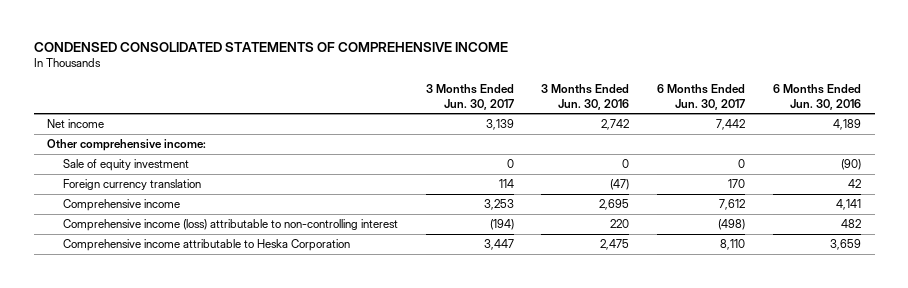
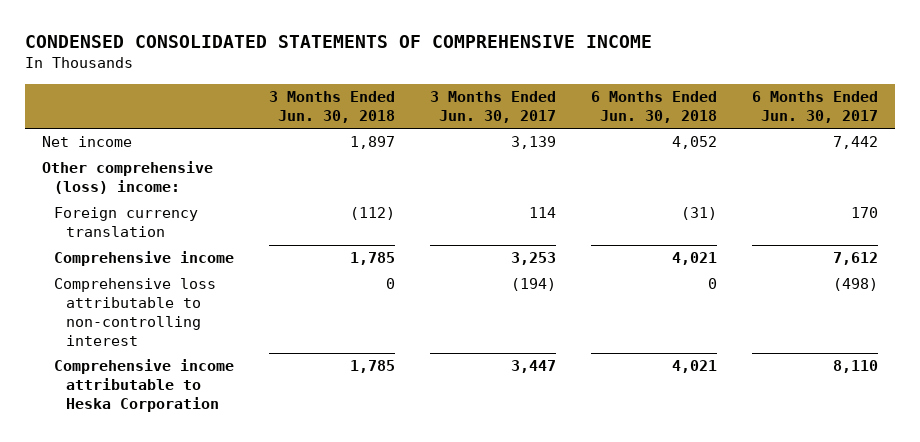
[541,84,630,110] 3 Months Ended Jun. 30, 2016 -> none
[772,84,861,110] 6 Months Ended Jun. 30, 2016 -> none
none -> [269,90,396,123] 3 Months Ended Jun. 30, 2018
none -> [590,90,717,123] 6 Months Ended Jun. 30, 2018
[62,159,189,172] Sale of equity investment -> none
[47,139,207,152] Other comprehensive income: -> [42,161,214,195] Other comprehensive (loss) income:
[62,219,398,232] Comprehensive income (loss) attributable to non-controlling interest -> [54,278,217,347] Comprehensive loss attributable to non-controlling interest

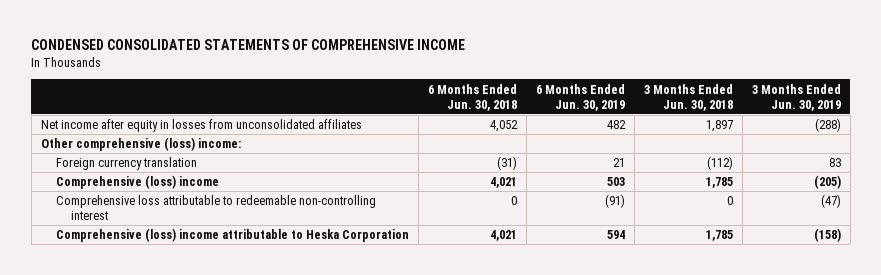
[429,90,556,123] 3 Months Ended Jun. 30, 2017 -> none
[751,90,878,123] 6 Months Ended Jun. 30, 2017 -> none
none -> [535,83,625,111] 6 Months Ended Jun. 30, 2019
none -> [751,83,841,111] 3 Months Ended Jun. 30, 2019
[42,136,133,148] Net income -> [40,119,362,133] Net income after equity in losses from unconsolidated affiliates
[54,251,235,267] Comprehensive income -> [55,175,219,190] Comprehensive (loss) income
[54,278,217,347] Comprehensive loss attributable to non-controlling interest -> [55,195,376,221] Comprehensive loss attributable to redeemable non-controlling interest
[54,359,235,413] Comprehensive income attributable to Heska Corporation -> [55,228,409,243] Comprehensive (loss) income attributable to Heska Corporation

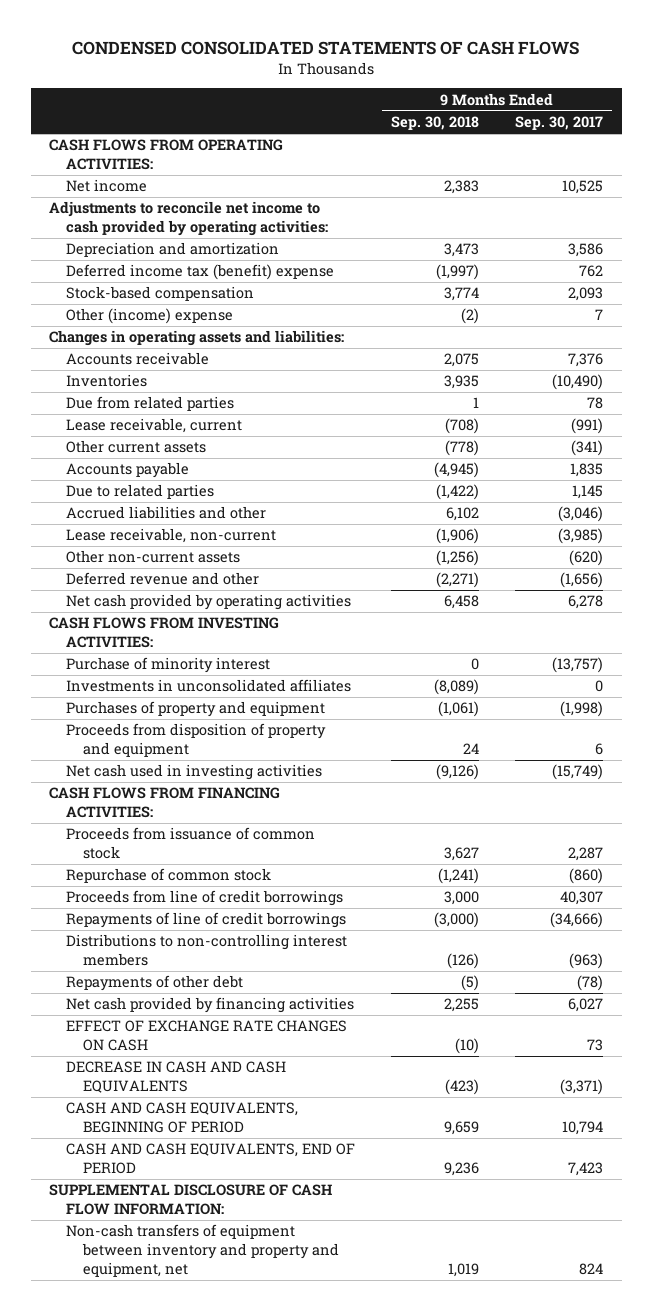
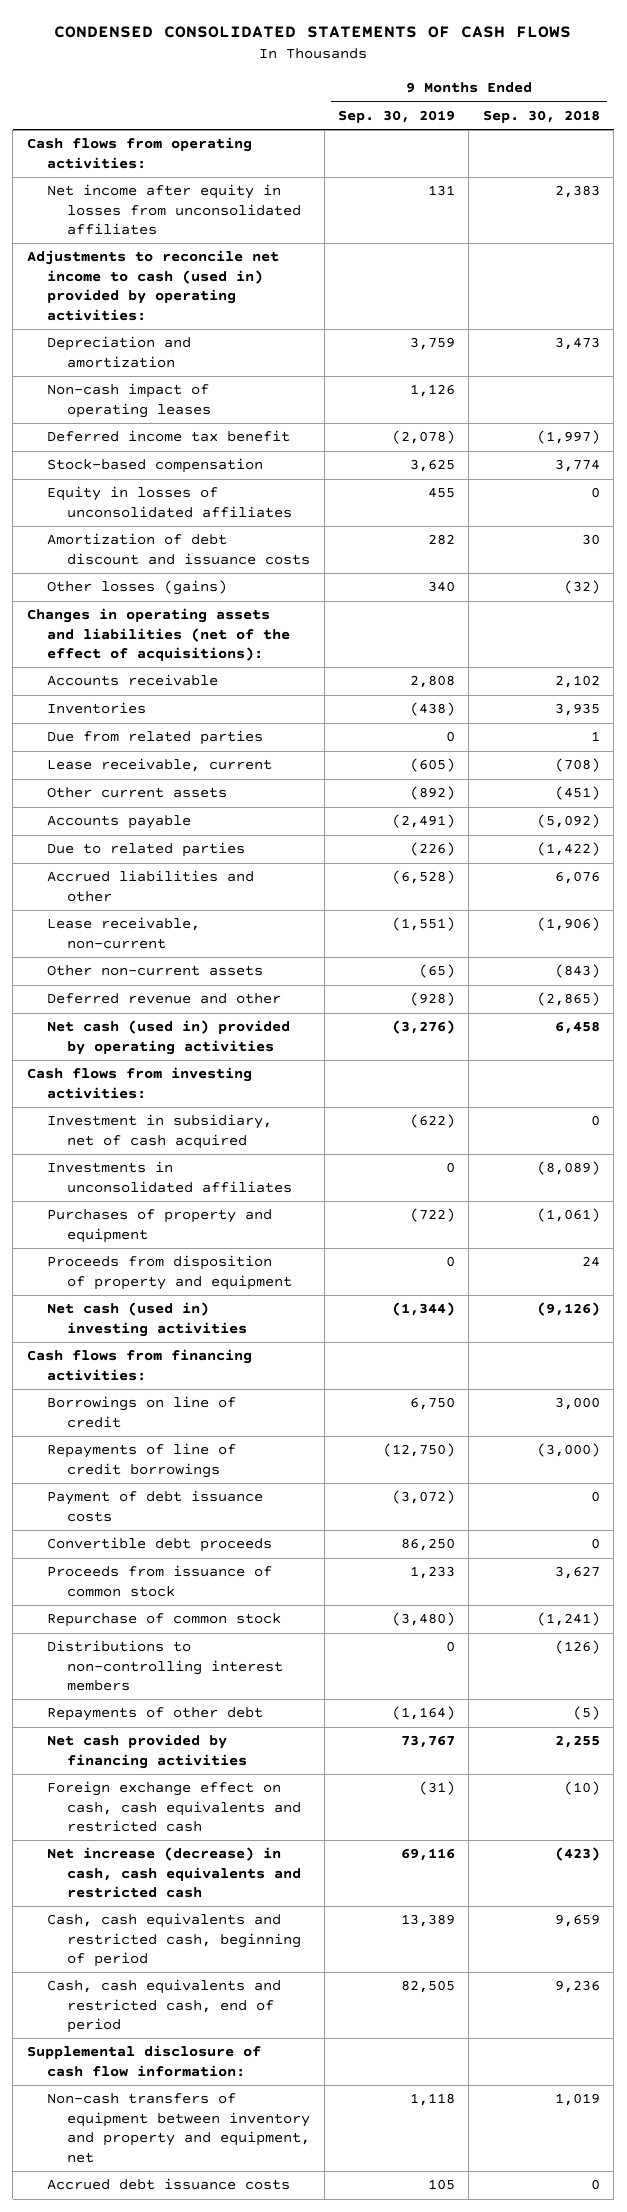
[515,116,604,131] Sep. 30, 2017 -> none
none -> [338,110,456,124] Sep. 30, 2019
[48,139,283,171] CASH FLOWS FROM OPERATING ACTIVITIES: -> [26,137,252,169] Cash flows from operating activities:
[66,179,148,193] Net income -> [47,184,302,236] Net income after equity in losses from unconsolidated affiliates
[48,201,329,237] Adjustments to reconcile net income to cash provided by operating activities: -> [26,250,279,321] Adjustments to reconcile net income to cash (used in) provided by operating activities:
none -> [47,383,212,418] Non-cash impact of operating leases
[66,264,335,281] Deferred income tax (benefit) expense -> [47,430,291,443] Deferred income tax benefit
none -> [47,486,293,518] Equity in losses of unconsolidated affiliates
none -> [47,533,311,565] Amortization of debt discount and issuance costs
[66,308,234,325] Other (income) expense -> [47,580,228,596] Other losses (gains)
[461,308,480,325] (2) -> [563,580,600,595] (32)
[48,330,344,347] Changes in operating assets and liabilities: -> [26,608,291,662] Changes in operating assets and liabilities (net of the effect of acquisitions):
[444,353,480,368] 2,075 -> [554,675,600,689] 2,102
[445,440,480,457] (778) -> [554,786,600,801] (451)
[434,462,480,479] (4,945) -> [536,814,600,829] (5,092)
[446,507,480,522] 6,102 -> [554,871,600,885] 6,076
[436,550,480,567] (1,256) -> [554,964,600,979] (843)
[436,572,480,589] (2,271) -> [536,992,600,1007] (2,865)
[66,594,352,611] Net cash provided by operating activities -> [47,1020,291,1055] Net cash (used in) provided by operating activities
[48,617,279,649] CASH FLOWS FROM INVESTING ACTIVITIES: -> [26,1067,252,1099] Cash flows from investing activities:
[66,657,271,674] Purchase of minority interest -> [47,1114,273,1149] Investment in subsidiary, net of cash acquired
[66,764,323,781] Net cash used in investing activities -> [47,1302,248,1337] Net cash (used in) investing activities
[48,787,280,819] CASH FLOWS FROM FINANCING ACTIVITIES: -> [26,1349,252,1381] Cash flows from financing activities:
none -> [47,1396,237,1428] Borrowings on line of credit
[66,912,347,929] Repayments of line of credit borrowings -> [47,1443,237,1478] Repayments of line of credit borrowings
none -> [47,1490,264,1522] Payment of debt issuance costs
none -> [47,1537,273,1553] Convertible debt proceeds
[66,890,344,907] Proceeds from line of credit borrowings -> none
[66,1020,348,1052] EFFECT OF EXCHANGE RATE CHANGES ON CASH -> [47,1781,302,1833] Foreign exchange effect on cash, cash equivalents and restricted cash
[66,1061,287,1094] DECREASE IN CASH AND CASH EQUIVALENTS -> [47,1847,302,1899] Net increase (decrease) in cash, cash equivalents and restricted cash
[66,1102,299,1134] CASH AND CASH EQUIVALENTS, BEGINNING OF PERIOD -> [47,1913,302,1968] Cash, cash equivalents and restricted cash, beginning of period
[66,1143,356,1175] CASH AND CASH EQUIVALENTS, END OF PERIOD -> [47,1979,282,2034] Cash, cash equivalents and restricted cash, end of period
[48,1184,332,1216] SUPPLEMENTAL DISCLOSURE OF CASH FLOW INFORMATION: -> [26,2045,261,2077] Supplemental disclosure of cash flow information:
none -> [47,2178,291,2191] Accrued debt issuance costs

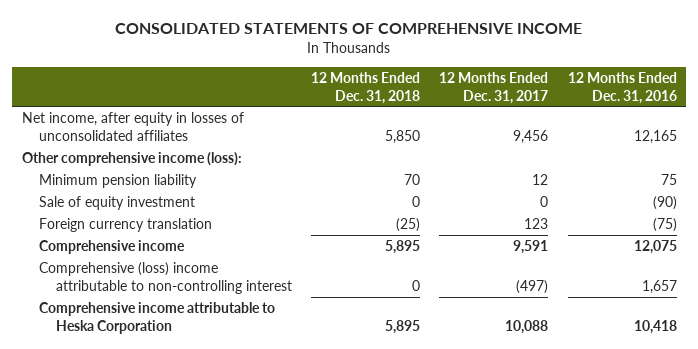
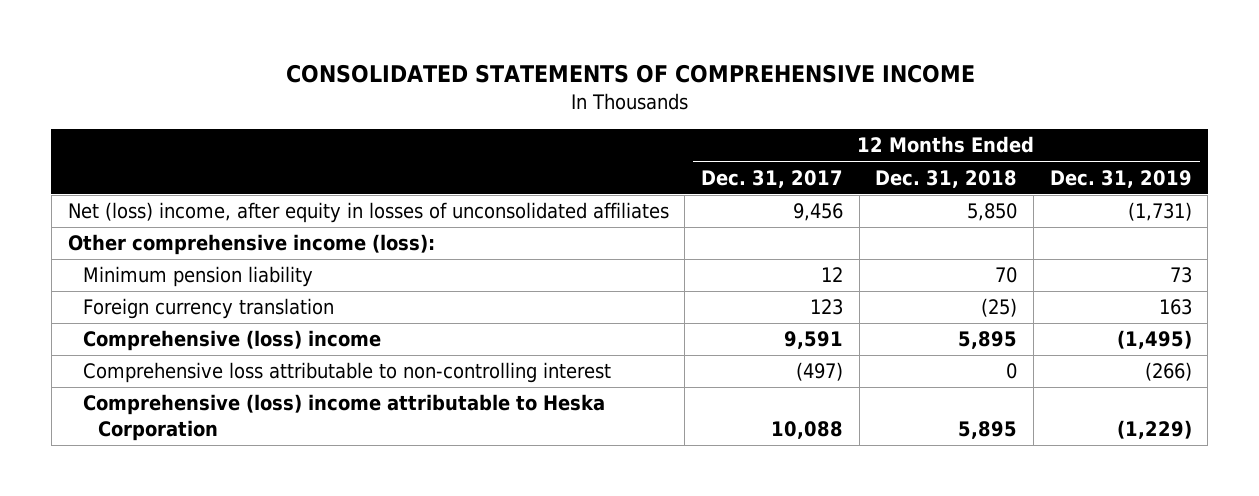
[567,71,677,104] 12 Months Ended Dec. 31, 2016 -> none
none -> [1049,169,1192,188] Dec. 31, 2019
[21,111,244,141] Net income, after equity in losses of unconsolidated affiliates -> [67,202,669,224] Net (loss) income, after equity in losses of unconsolidated affiliates
[38,195,195,210] Sale of equity investment -> none
[38,239,185,254] Comprehensive income -> [82,330,381,352] Comprehensive (loss) income
[38,261,292,294] Comprehensive (loss) income attributable to non-controlling interest -> [82,362,611,384] Comprehensive loss attributable to non-controlling interest
[38,301,275,334] Comprehensive income attributable to Heska Corporation -> [82,394,605,441] Comprehensive (loss) income attributable to Heska Corporation

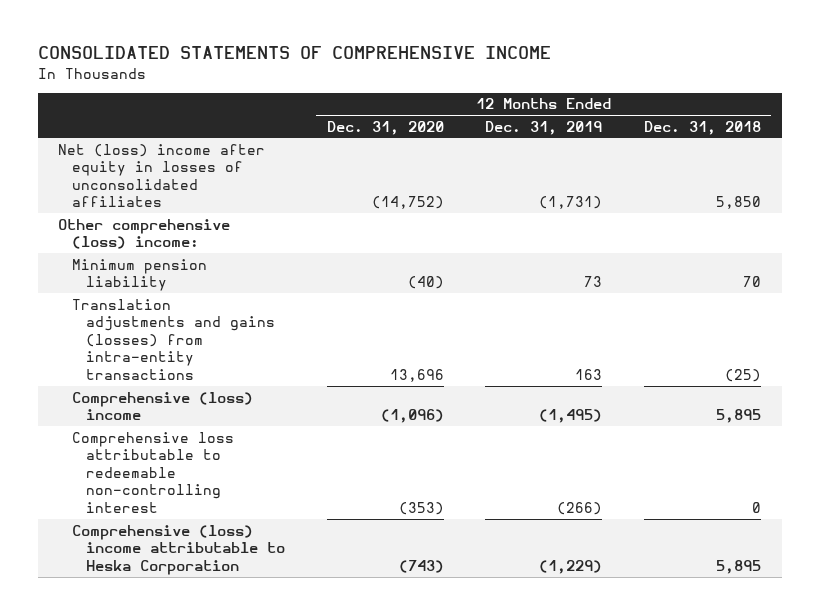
[700,169,843,188] Dec. 31, 2017 -> none
none -> [326,120,444,135] Dec. 31, 2020
[67,202,669,224] Net (loss) income, after equity in losses of unconsolidated affiliates -> [58,143,266,208] Net (loss) income after equity in losses of unconsolidated affiliates
[67,234,435,256] Other comprehensive income (loss): -> [58,218,231,250] Other comprehensive (loss) income:
[82,298,334,320] Foreign currency translation -> [72,298,276,381] Translation adjustments and gains (losses) from intra-entity transactions
[82,362,611,384] Comprehensive loss attributable to non-controlling interest -> [72,431,235,514] Comprehensive loss attributable to redeemable non-controlling interest

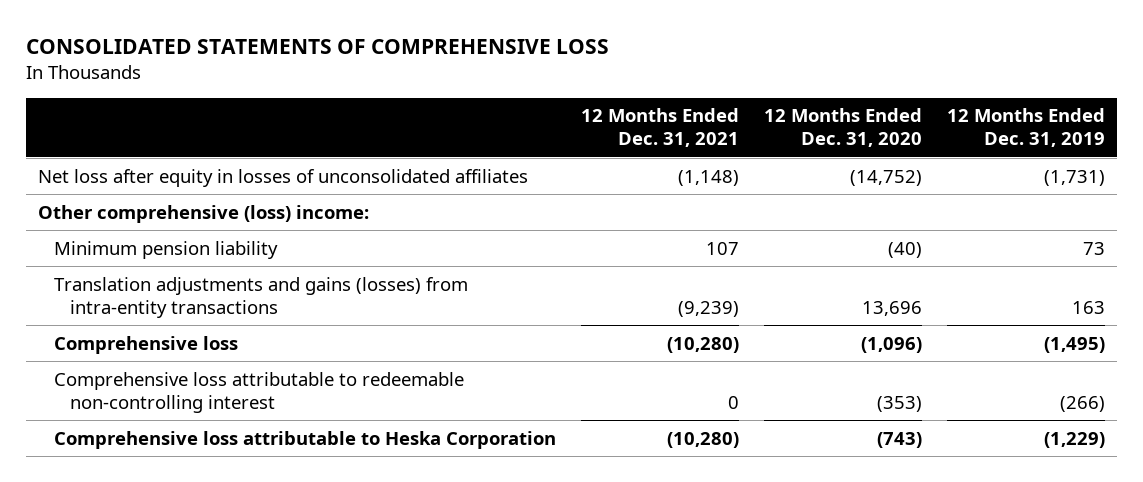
[37,46,551,60] CONSOLIDATED STATEMENTS OF COMPREHENSIVE INCOME -> [25,39,609,55] CONSOLIDATED STATEMENTS OF COMPREHENSIVE LOSS
[644,120,762,135] Dec. 31, 2018 -> none
none -> [580,108,739,148] 12 Months Ended Dec. 31, 2021
[58,143,266,208] Net (loss) income after equity in losses of unconsolidated affiliates -> [37,168,528,187] Net loss after equity in losses of unconsolidated affiliates
[72,391,254,421] Comprehensive (loss) income -> [54,335,239,354] Comprehensive loss
[72,524,286,575] Comprehensive (loss) income attributable to Heska Corporation -> [54,430,557,449] Comprehensive loss attributable to Heska Corporation

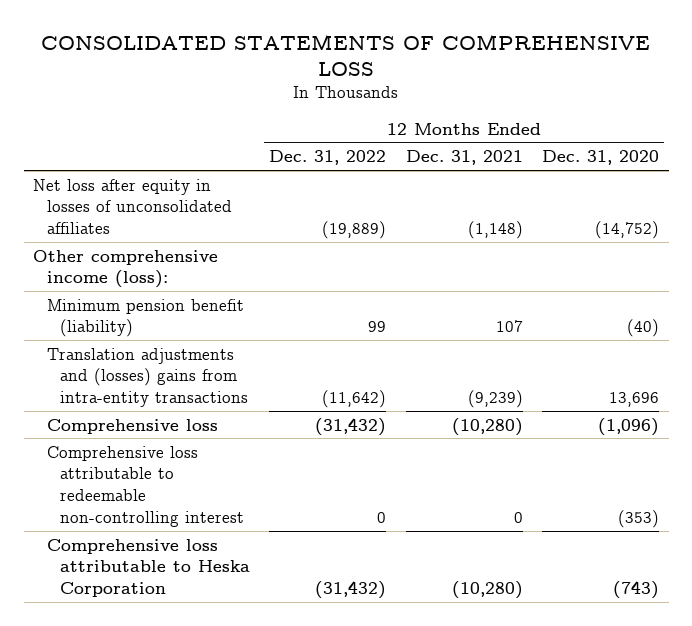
[946,108,1105,148] 12 Months Ended Dec. 31, 2019 -> none
none -> [269,150,387,166] Dec. 31, 2022
[37,204,369,223] Other comprehensive (loss) income: -> [33,249,219,289] Other comprehensive income (loss):
[54,240,279,259] Minimum pension liability -> [46,298,244,338] Minimum pension benefit (liability)
[54,276,469,318] Translation adjustments and gains (losses) from intra-entity transactions -> [46,347,248,408] Translation adjustments and (losses) gains from intra-entity transactions

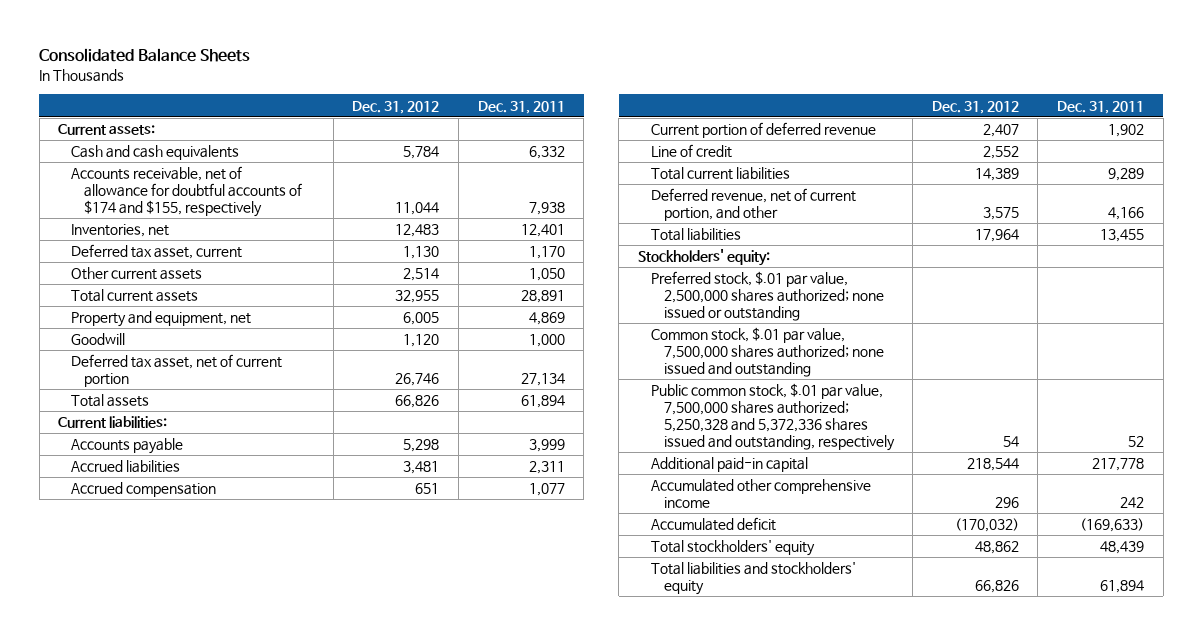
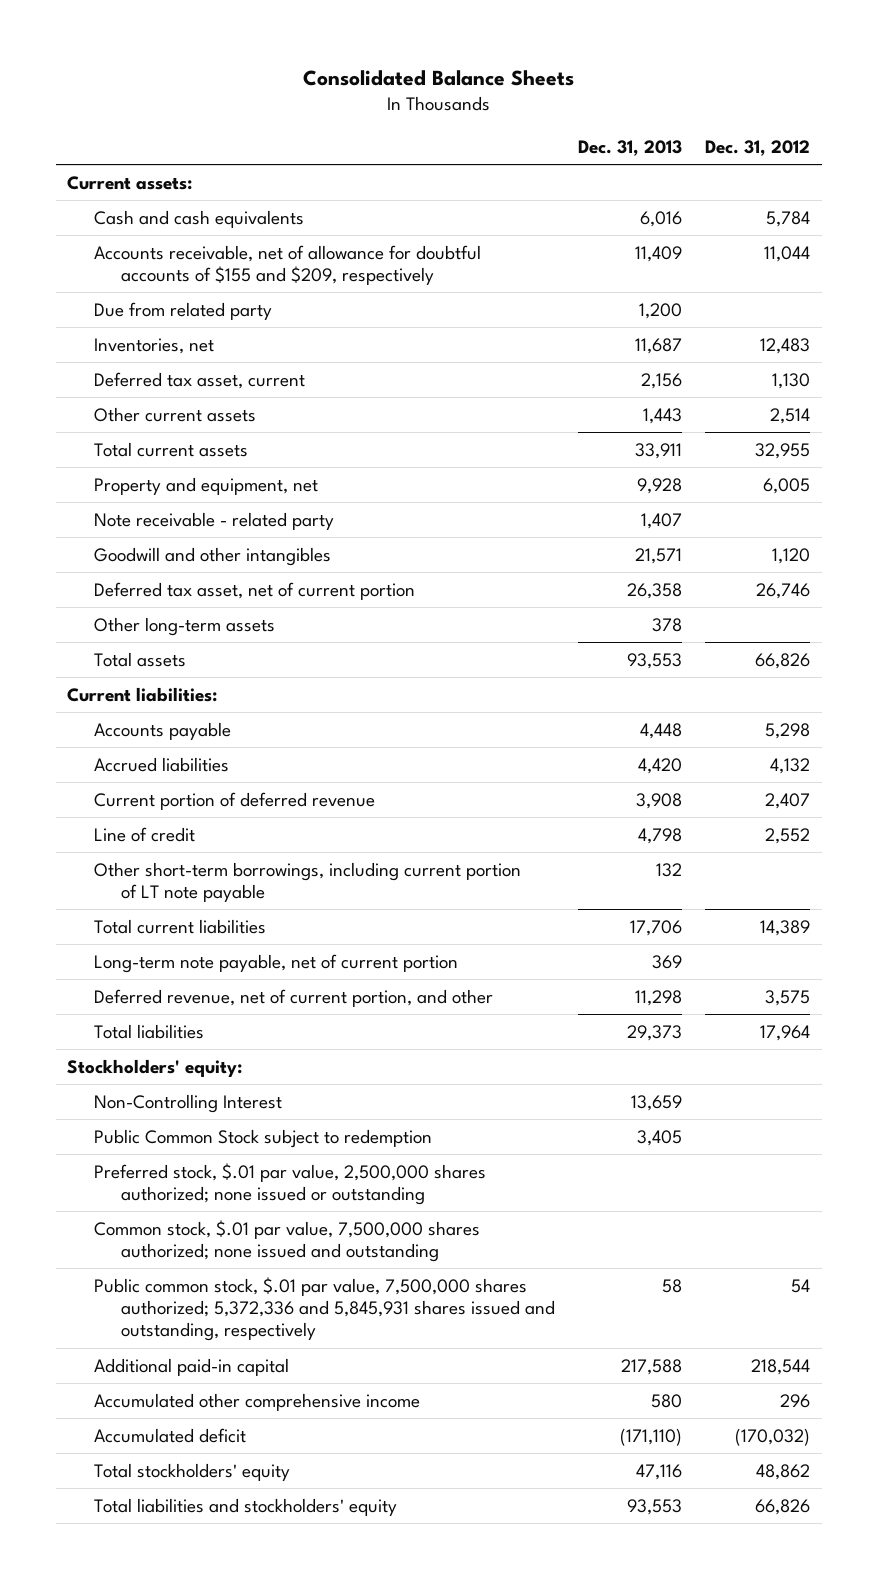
[477,100,565,114] Dec. 31, 2011 -> none
none -> [578,139,683,156] Dec. 31, 2013
[71,166,302,217] Accounts receivable, net of allowance for doubtful accounts of $174 and $155, respectively -> [94,244,482,286] Accounts receivable, net of allowance for doubtful accounts of $155 and $209, respectively
none -> [94,301,273,320] Due from related party
none -> [94,511,335,530] Note receivable - related party
[71,333,126,346] Goodwill -> [94,546,332,566] Goodwill and other intangibles
none -> [94,616,276,636] Other long-term assets
[71,482,217,498] Accrued compensation -> none
[403,461,440,475] 3,481 -> [770,757,811,774] 4,132
none -> [94,861,522,903] Other short-term borrowings, including current portion of LT note payable
none -> [94,953,459,973] Long-term note payable, net of current portion
none -> [94,1093,283,1113] Non-Controlling Interest
none -> [94,1128,433,1148] Public Common Stock subject to redemption
[650,383,895,451] Public common stock, $.01 par value, 7,500,000 shares authorized; 5,250,328 and 5,372,336 shares issued and outstanding, respectively -> [94,1276,556,1342] Public common stock, $.01 par value, 7,500,000 shares authorized; 5,372,336 and 5,845,931 shares issued and outstanding, respectively

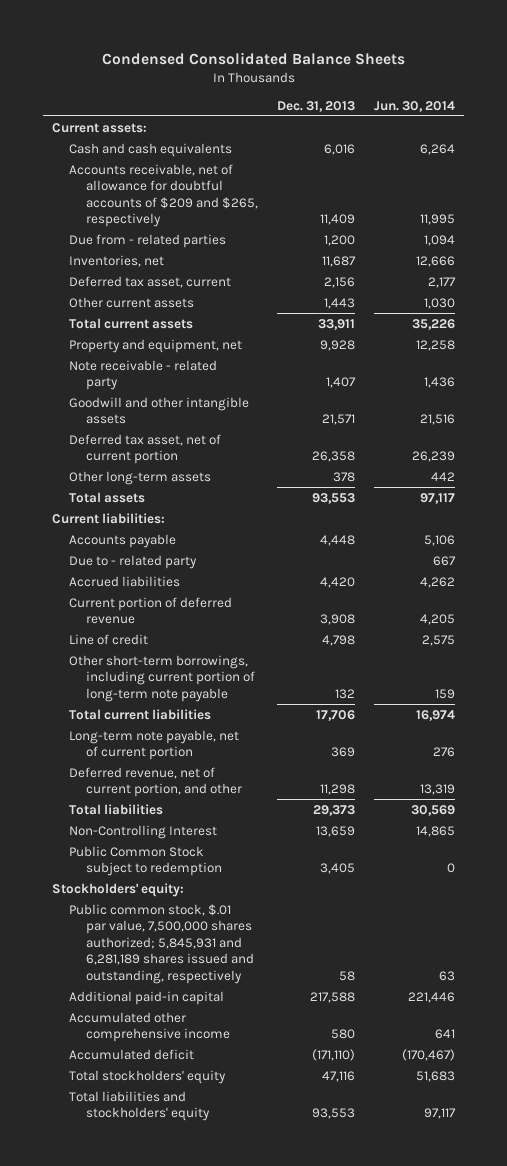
[302,69,574,86] Consolidated Balance Sheets -> [101,51,405,65] Condensed Consolidated Balance Sheets
[705,139,811,156] Dec. 31, 2012 -> none
none -> [373,100,455,112] Jun. 30, 2014
[94,244,482,286] Accounts receivable, net of allowance for doubtful accounts of $155 and $209, respectively -> [69,163,258,228] Accounts receivable, net of allowance for doubtful accounts of $209 and $265, respectively
[94,301,273,320] Due from related party -> [69,233,227,248] Due from - related parties
[94,546,332,566] Goodwill and other intangibles -> [69,396,250,425] Goodwill and other intangible assets
none -> [69,554,198,569] Due to - related party
[94,861,522,903] Other short-term borrowings, including current portion of LT note payable -> [69,654,255,702] Other short-term borrowings, including current portion of long-term note payable
[94,1162,487,1206] Preferred stock, $.01 par value, 2,500,000 shares authorized; none issued or outstanding -> none
[94,1219,481,1263] Common stock, $.01 par value, 7,500,000 shares authorized; none issued and outstanding -> none
[67,1058,243,1077] Stockholders' equity: -> [52,882,185,897] Stockholders' equity:
[94,1276,556,1342] Public common stock, $.01 par value, 7,500,000 shares authorized; 5,372,336 and 5,845,931 shares issued and outstanding, respectively -> [69,903,254,984] Public common stock, $.01 par value, 7,500,000 shares authorized; 5,845,931 and 6,281,189 shares issued and outstanding, respectively

